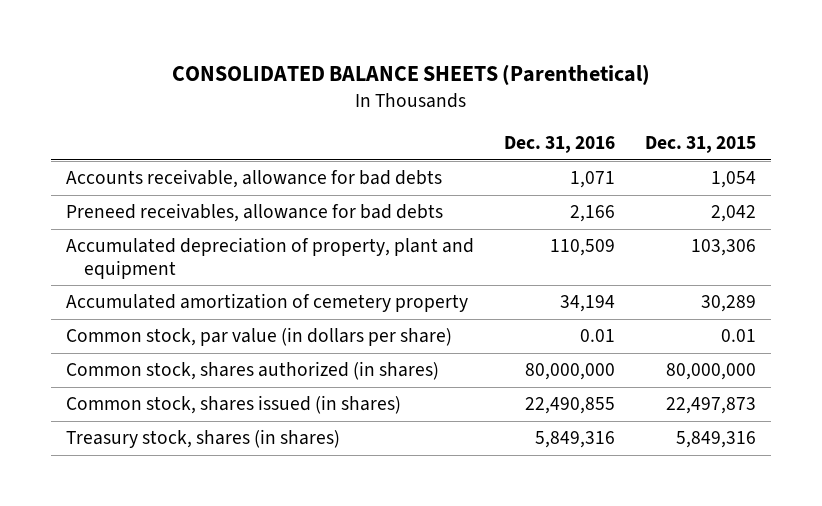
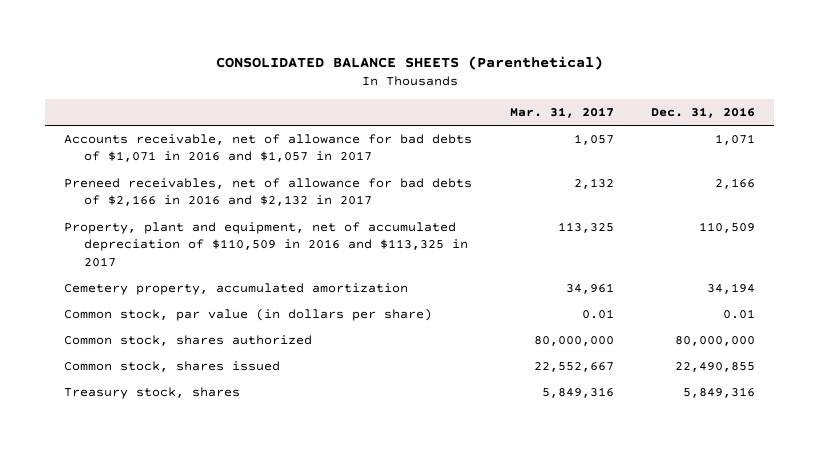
[644,136,756,154] Dec. 31, 2015 -> none
none -> [509,106,614,118] Mar. 31, 2017
[65,169,442,189] Accounts receivable, allowance for bad debts -> [64,134,473,163] Accounts receivable, net of allowance for bad debts of $1,071 in 2016 and $1,057 in 2017
[65,203,443,223] Preneed receivables, allowance for bad debts -> [64,178,473,207] Preneed receivables, net of allowance for bad debts of $2,166 in 2016 and $2,132 in 2017
[65,237,474,279] Accumulated depreciation of property, plant and equipment -> [64,222,468,267] Property, plant and equipment, net of accumulated depreciation of $110,509 in 2016 and $113,325 in 2017
[65,293,468,313] Accumulated amortization of cemetery property -> [64,283,409,296] Cemetery property, accumulated amortization
[65,361,439,381] Common stock, shares authorized (in shares) -> [64,335,313,347] Common stock, shares authorized
[65,395,401,415] Common stock, shares issued (in shares) -> [64,361,281,373] Common stock, shares issued
[65,429,340,449] Treasury stock, shares (in shares) -> [64,387,241,400] Treasury stock, shares

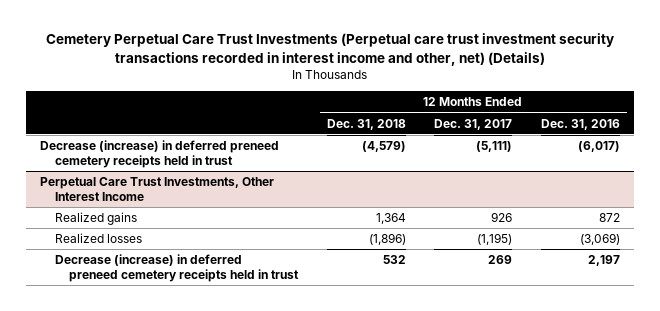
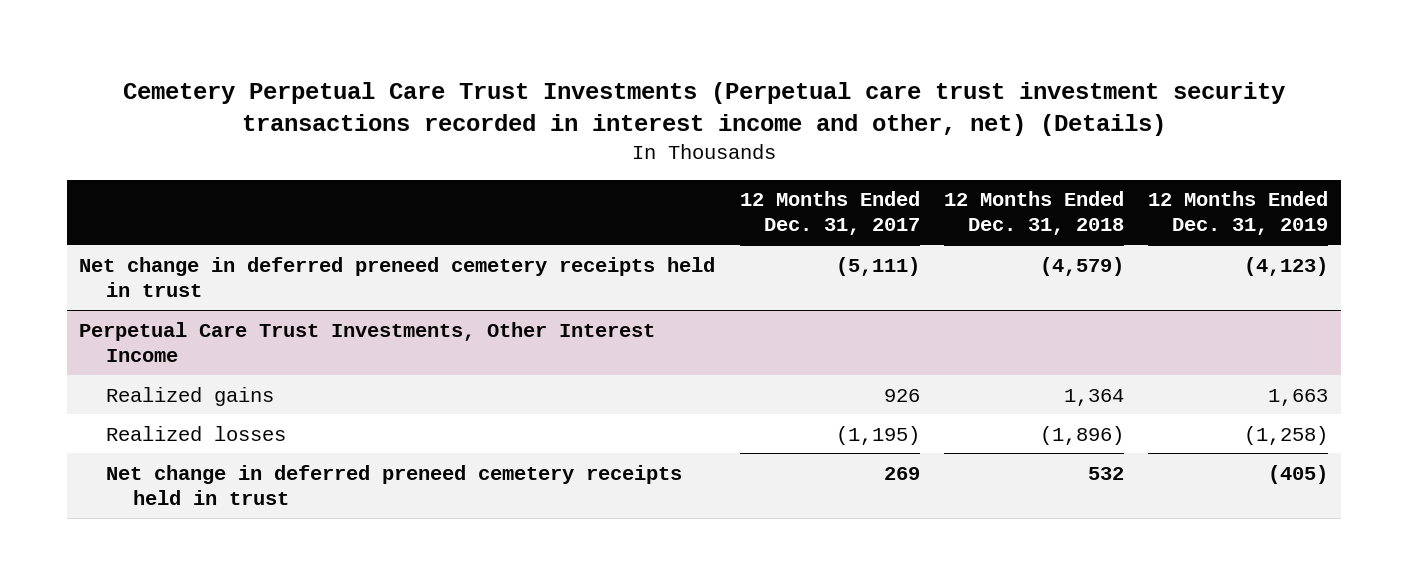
[540,118,620,130] Dec. 31, 2016 -> none
none -> [1148,191,1329,236] 12 Months Ended Dec. 31, 2019
[40,140,280,168] Decrease (increase) in deferred preneed cemetery receipts held in trust -> [79,256,716,297] Net change in deferred preneed cemetery receipts held in trust
[54,254,300,282] Decrease (increase) in deferred preneed cemetery receipts held in trust -> [106,464,683,505] Net change in deferred preneed cemetery receipts held in trust

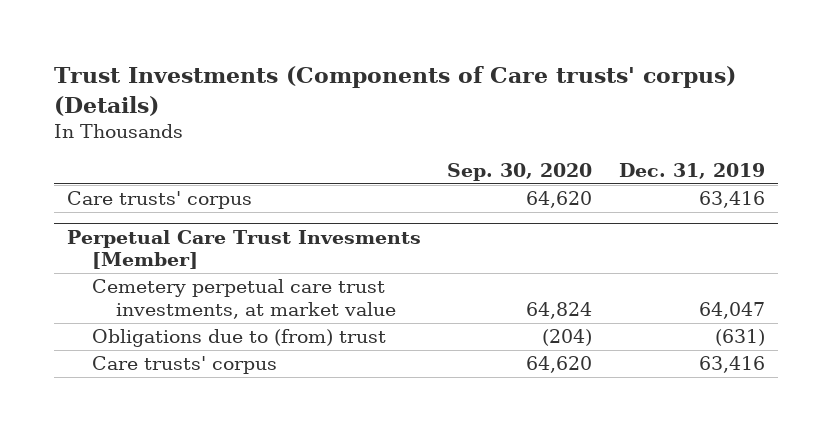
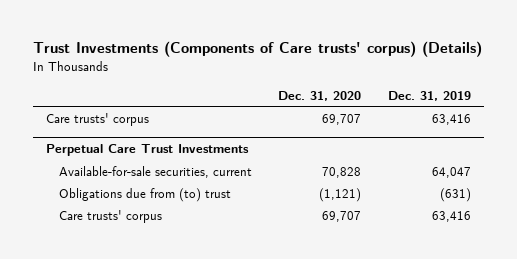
[447,163,593,182] Sep. 30, 2020 -> none
none -> [278,90,362,101] Dec. 31, 2020
[67,229,422,270] Perpetual Care Trust Invesments [Member] -> [45,144,249,157] Perpetual Care Trust Investments
[91,279,397,320] Cemetery perpetual care trust investments, at market value -> [59,165,253,178] Available-for-sale securities, current
[91,329,386,348] Obligations due to (from) trust -> [59,187,232,202] Obligations due from (to) trust

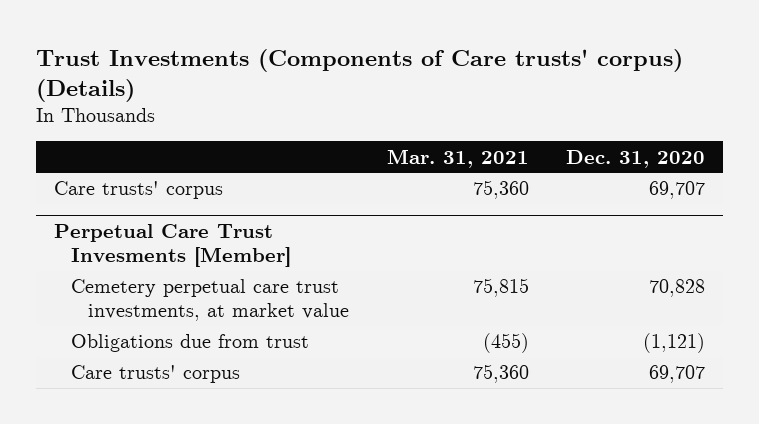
[387,90,471,101] Dec. 31, 2019 -> none
none -> [386,148,529,168] Mar. 31, 2021
[45,144,249,157] Perpetual Care Trust Investments -> [54,224,292,268] Perpetual Care Trust Invesments [Member]
[59,165,253,178] Available-for-sale securities, current -> [71,279,350,322] Cemetery perpetual care trust investments, at market value
[59,187,232,202] Obligations due from (to) trust -> [71,334,310,353] Obligations due from trust

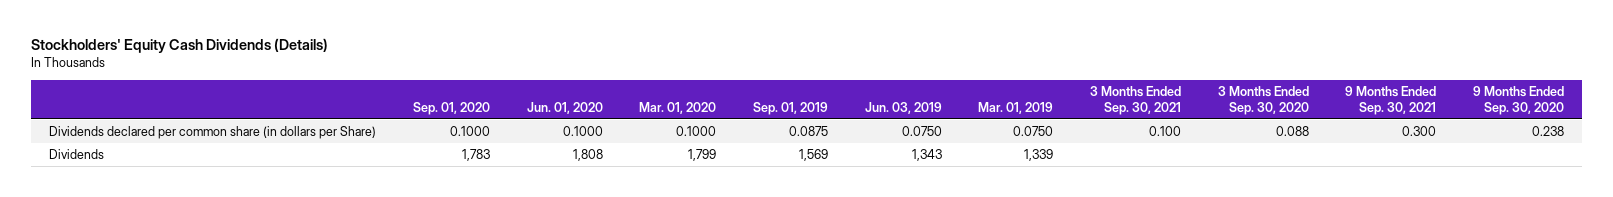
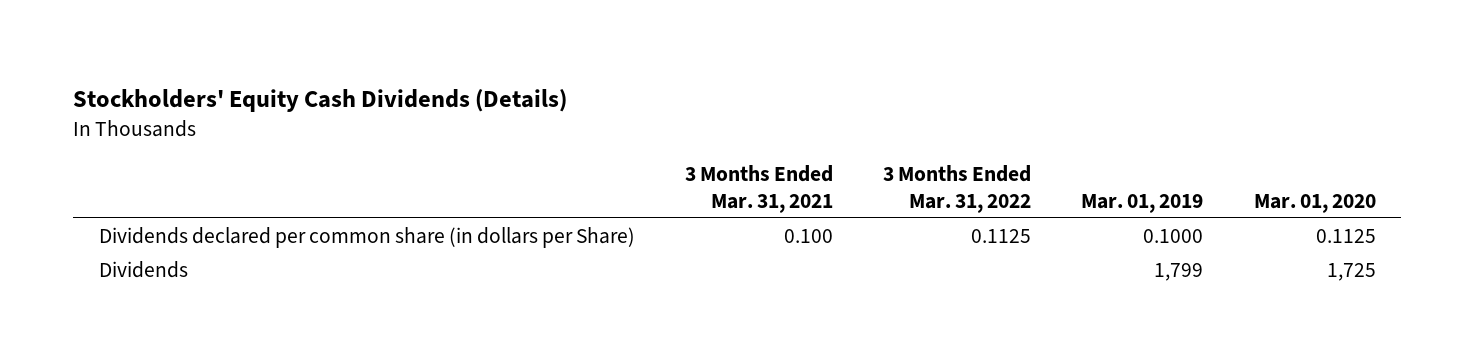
[412,101,490,115] Sep. 01, 2020 -> none
[526,101,603,114] Jun. 01, 2020 -> none
[752,101,828,115] Sep. 01, 2019 -> none
[864,101,942,114] Jun. 03, 2019 -> none
[1089,85,1181,115] 3 Months Ended Sep. 30, 2021 -> none
[1217,85,1309,115] 3 Months Ended Sep. 30, 2020 -> none
[1345,85,1437,115] 9 Months Ended Sep. 30, 2021 -> none
[1472,85,1564,115] 9 Months Ended Sep. 30, 2020 -> none
none -> [684,164,833,214] 3 Months Ended Mar. 31, 2021
none -> [883,164,1032,214] 3 Months Ended Mar. 31, 2022
[676,126,717,137] 0.1000 -> [1315,229,1376,244] 0.1125
[1013,126,1054,137] 0.0750 -> [1143,229,1204,244] 0.1000
[688,149,717,162] 1,799 -> [1326,263,1376,282] 1,725
[1024,149,1054,162] 1,339 -> [1154,263,1204,282] 1,799

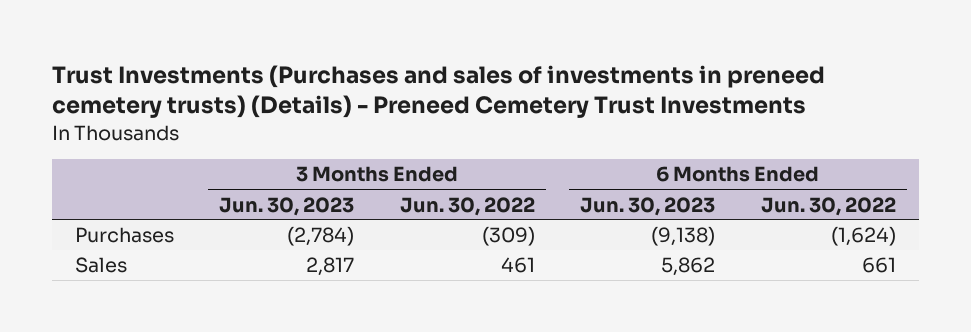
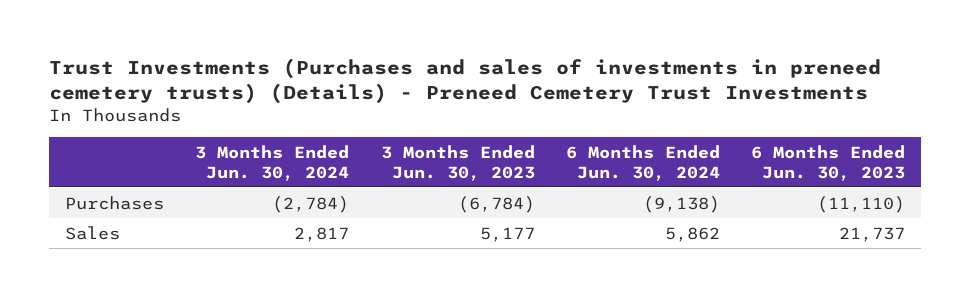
[399,196,535,216] Jun. 30, 2022 -> none
[761,196,897,216] Jun. 30, 2022 -> none
none -> [195,144,350,181] 3 Months Ended Jun. 30, 2024
none -> [566,144,721,181] 6 Months Ended Jun. 30, 2024
[287,226,355,247] (2,784) -> [457,195,535,213] (6,784)
[651,226,716,247] (9,138) -> [817,195,906,213] (11,110)
[306,257,355,277] 2,817 -> [479,226,535,242] 5,177
[661,257,716,277] 5,862 -> [839,226,906,242] 21,737

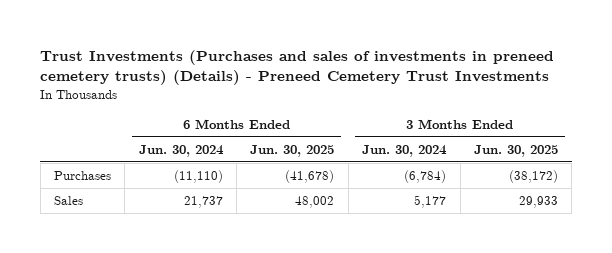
[380,144,535,181] 3 Months Ended Jun. 30, 2023 -> none
[751,144,906,181] 6 Months Ended Jun. 30, 2023 -> none
none -> [250,144,335,157] Jun. 30, 2025
none -> [473,144,558,157] Jun. 30, 2025
[272,195,350,213] (2,784) -> [404,169,447,183] (6,784)
[643,195,721,213] (9,138) -> [173,169,223,183] (11,110)
[294,226,350,242] 2,817 -> [414,194,447,208] 5,177
[665,226,721,242] 5,862 -> [183,195,223,208] 21,737

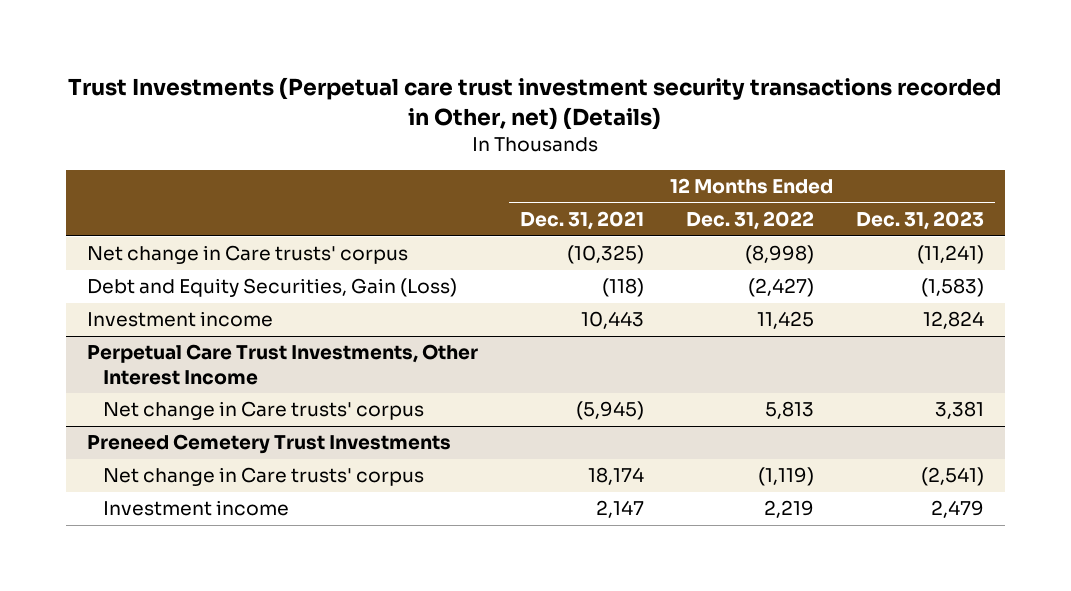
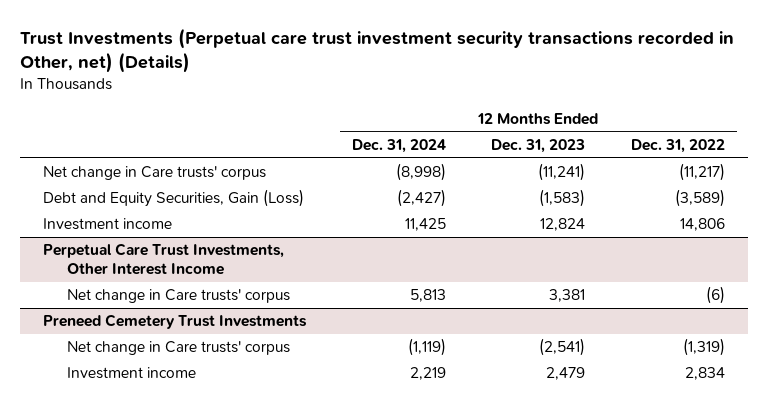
[519,211,644,231] Dec. 31, 2021 -> none
none -> [351,138,446,153] Dec. 31, 2024
[745,245,815,265] (8,998) -> [679,163,726,182] (11,217)
[748,278,815,298] (2,427) -> [675,189,726,208] (3,589)
[757,311,815,330] 11,425 -> [680,218,726,232] 14,806
[765,401,815,420] 5,813 -> [706,286,726,305] (6)
[758,467,815,487] (1,119) -> [683,338,726,357] (1,319)
[764,500,815,519] 2,219 -> [685,367,726,381] 2,834

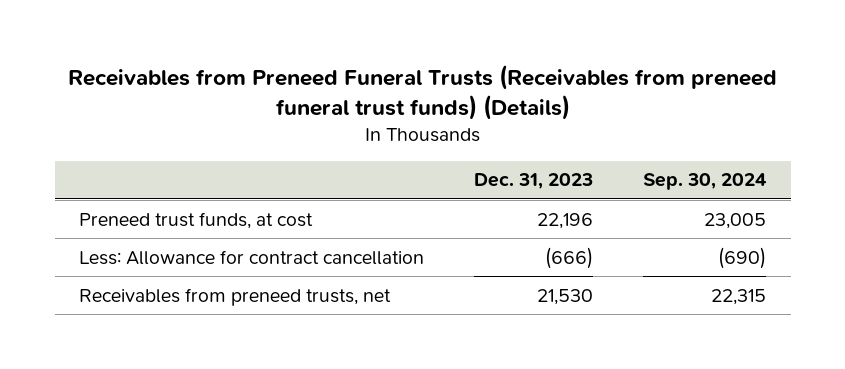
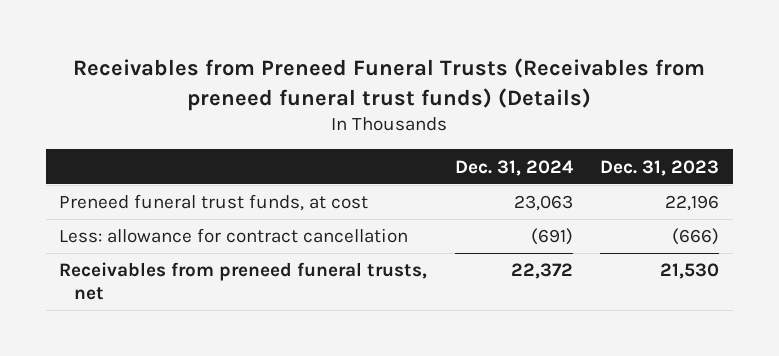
[643,173,768,191] Sep. 30, 2024 -> none
none -> [454,159,574,176] Dec. 31, 2024
[79,211,314,229] Preneed trust funds, at cost -> [59,194,369,212] Preneed funeral trust funds, at cost
[79,249,425,265] Less: Allowance for contract cancellation -> [59,228,409,244] Less: allowance for contract cancellation
[79,287,392,306] Receivables from preneed trusts, net -> [59,262,428,301] Receivables from preneed funeral trusts, net

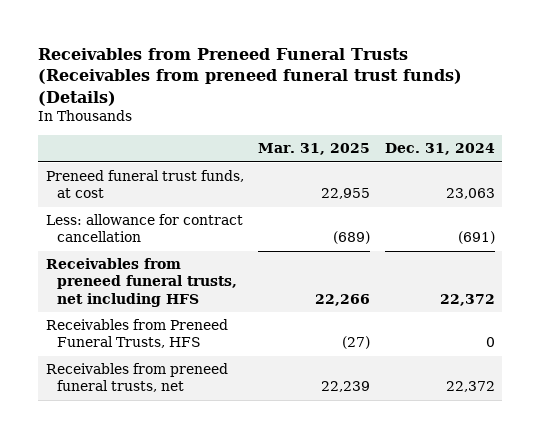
[600,159,720,176] Dec. 31, 2023 -> none
none -> [258,143,371,156] Mar. 31, 2025
none -> [45,258,238,307] Receivables from preneed funeral trusts, net including HFS
none -> [45,319,228,349] Receivables from Preneed Funeral Trusts, HFS

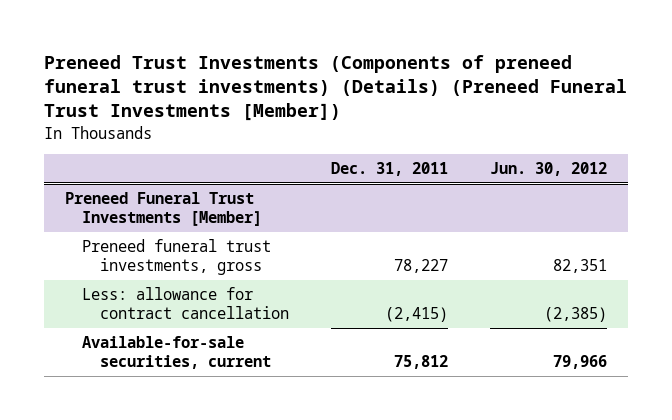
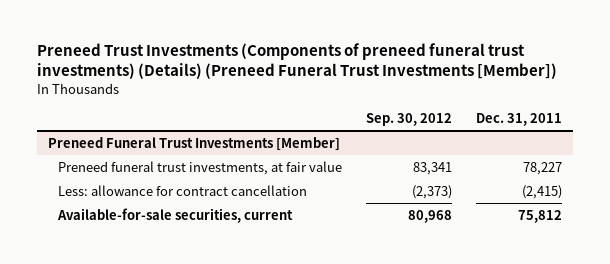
[489,162,607,177] Jun. 30, 2012 -> none
none -> [365,113,452,127] Sep. 30, 2012
[82,238,272,275] Preneed funeral trust investments, gross -> [58,160,343,175] Preneed funeral trust investments, at fair value

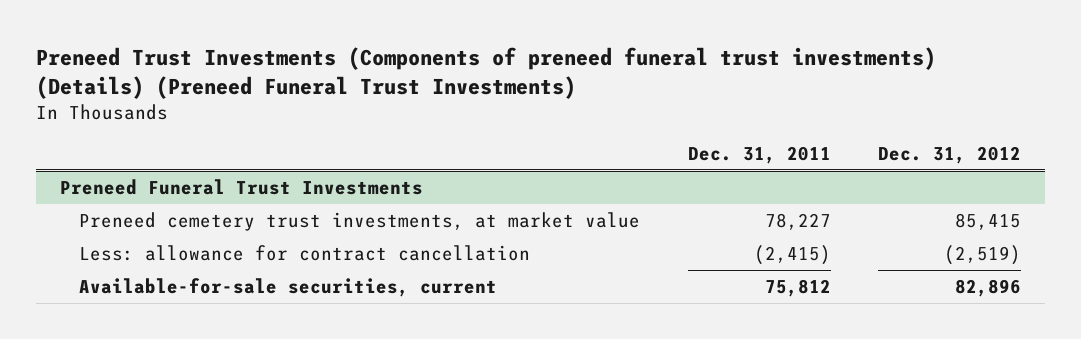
[36,43,557,80] Preneed Trust Investments (Components of preneed funeral trust investments) (Details) (Preneed Funeral Trust Investments [Member]) -> [36,46,937,99] Preneed Trust Investments (Components of preneed funeral trust investments) (Details) (Preneed Funeral Trust Investments)
[365,113,452,127] Sep. 30, 2012 -> none
none -> [878,145,1022,164] Dec. 31, 2012
[48,136,341,151] Preneed Funeral Trust Investments [Member] -> [59,178,423,195] Preneed Funeral Trust Investments
[58,160,343,175] Preneed funeral trust investments, at fair value -> [79,211,641,231] Preneed cemetery trust investments, at market value

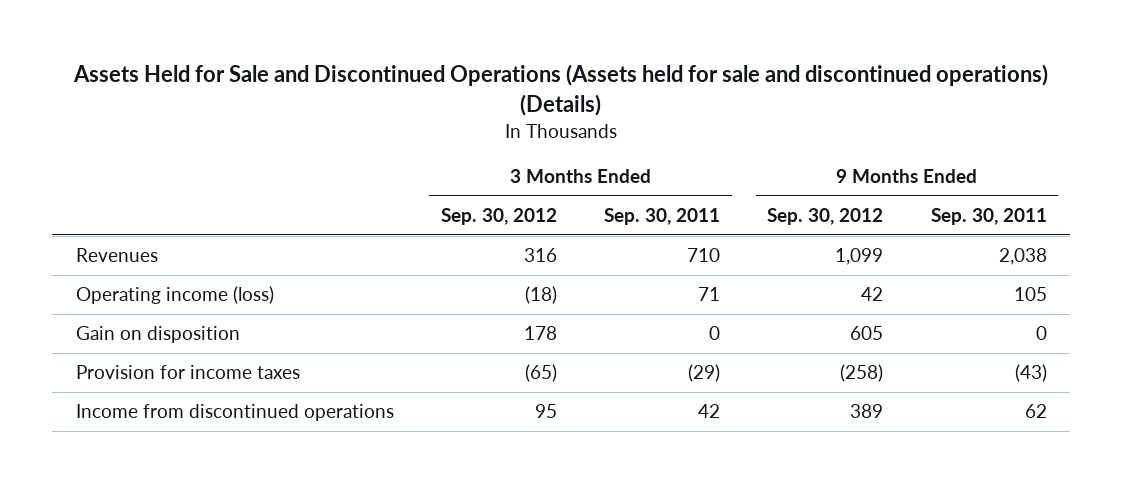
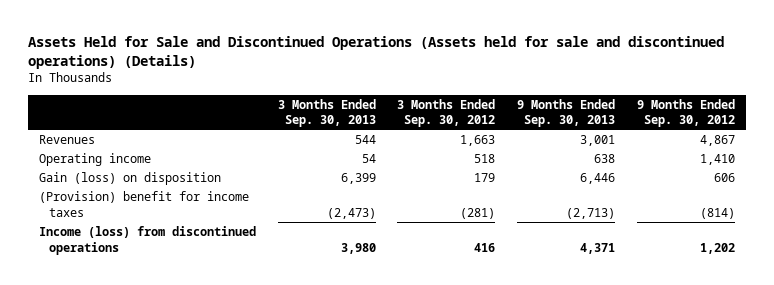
[604,208,721,226] Sep. 30, 2011 -> none
[930,208,1047,226] Sep. 30, 2011 -> none
none -> [277,98,376,128] 3 Months Ended Sep. 30, 2013
none -> [517,98,616,128] 9 Months Ended Sep. 30, 2013
[523,248,557,263] 316 -> [460,134,496,146] 1,663
[835,248,884,266] 1,099 -> [699,134,735,146] 4,867
[75,286,274,305] Operating income (loss) -> [39,152,152,166] Operating income
[524,286,557,305] (18) -> [474,153,496,163] 518
[861,287,884,302] 42 -> [699,153,735,165] 1,410
[75,326,240,344] Gain on disposition -> [39,171,222,185] Gain (loss) on disposition
[523,326,557,341] 178 -> [474,172,496,182] 179
[850,326,884,341] 605 -> [713,172,735,182] 606
[75,365,300,380] Provision for income taxes -> [39,190,250,217] (Provision) benefit for income taxes
[524,364,557,383] (65) -> [460,207,496,219] (281)
[840,364,884,383] (258) -> [699,207,735,219] (814)
[75,404,394,422] Income from discontinued operations -> [39,225,257,255] Income (loss) from discontinued operations
[534,404,557,419] 95 -> [474,242,496,252] 416
[850,404,884,419] 389 -> [699,242,735,254] 1,202

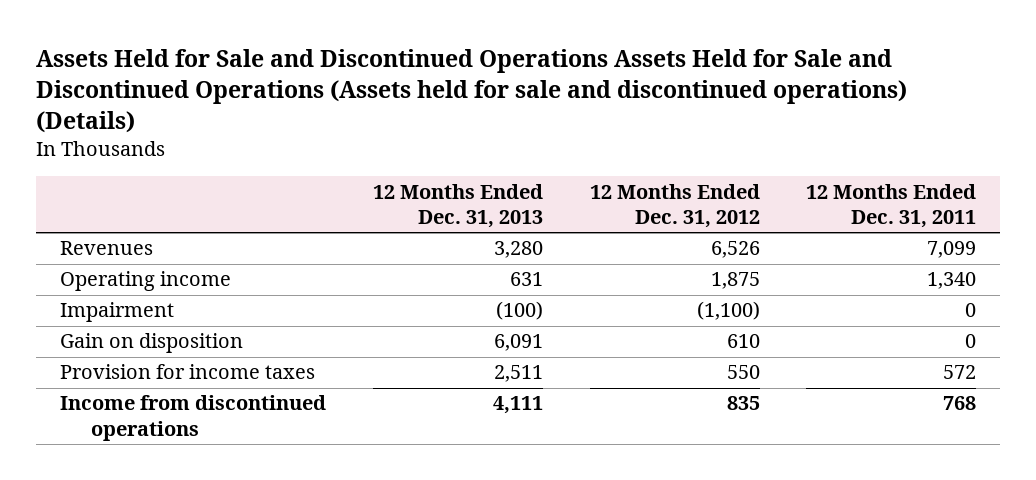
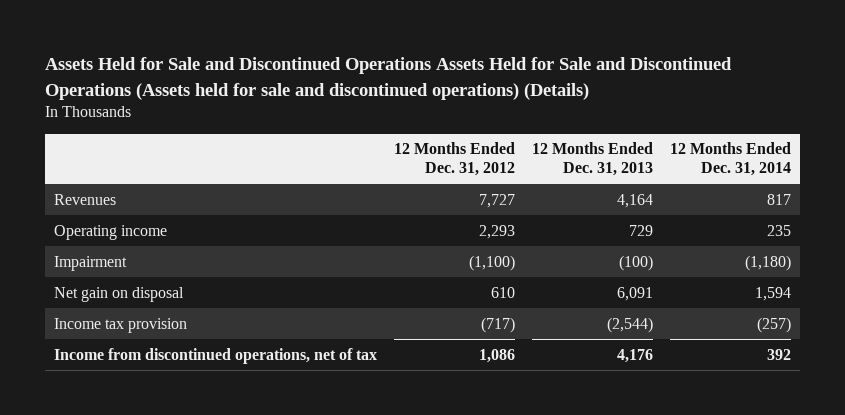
[806,183,977,229] 12 Months Ended Dec. 31, 2011 -> none
none -> [670,142,792,177] 12 Months Ended Dec. 31, 2014
[493,241,543,259] 3,280 -> [617,193,654,208] 4,164
[710,241,760,259] 6,526 -> [478,193,515,208] 7,727
[509,272,543,287] 631 -> [629,224,654,236] 729
[710,272,760,290] 1,875 -> [478,224,515,239] 2,293
[59,333,243,354] Gain on disposition -> [53,286,184,302] Net gain on disposal
[59,364,315,380] Provision for income taxes -> [53,317,187,333] Income tax provision
[493,365,543,383] 2,511 -> [607,316,654,333] (2,544)
[726,365,760,380] 550 -> [480,316,515,333] (717)
[59,395,326,442] Income from discontinued operations -> [53,347,377,364] Income from discontinued operations, net of tax
[492,396,543,415] 4,111 -> [617,348,654,363] 4,176
[726,396,760,411] 835 -> [478,348,515,363] 1,086

